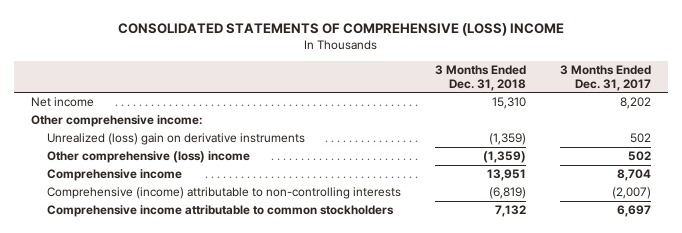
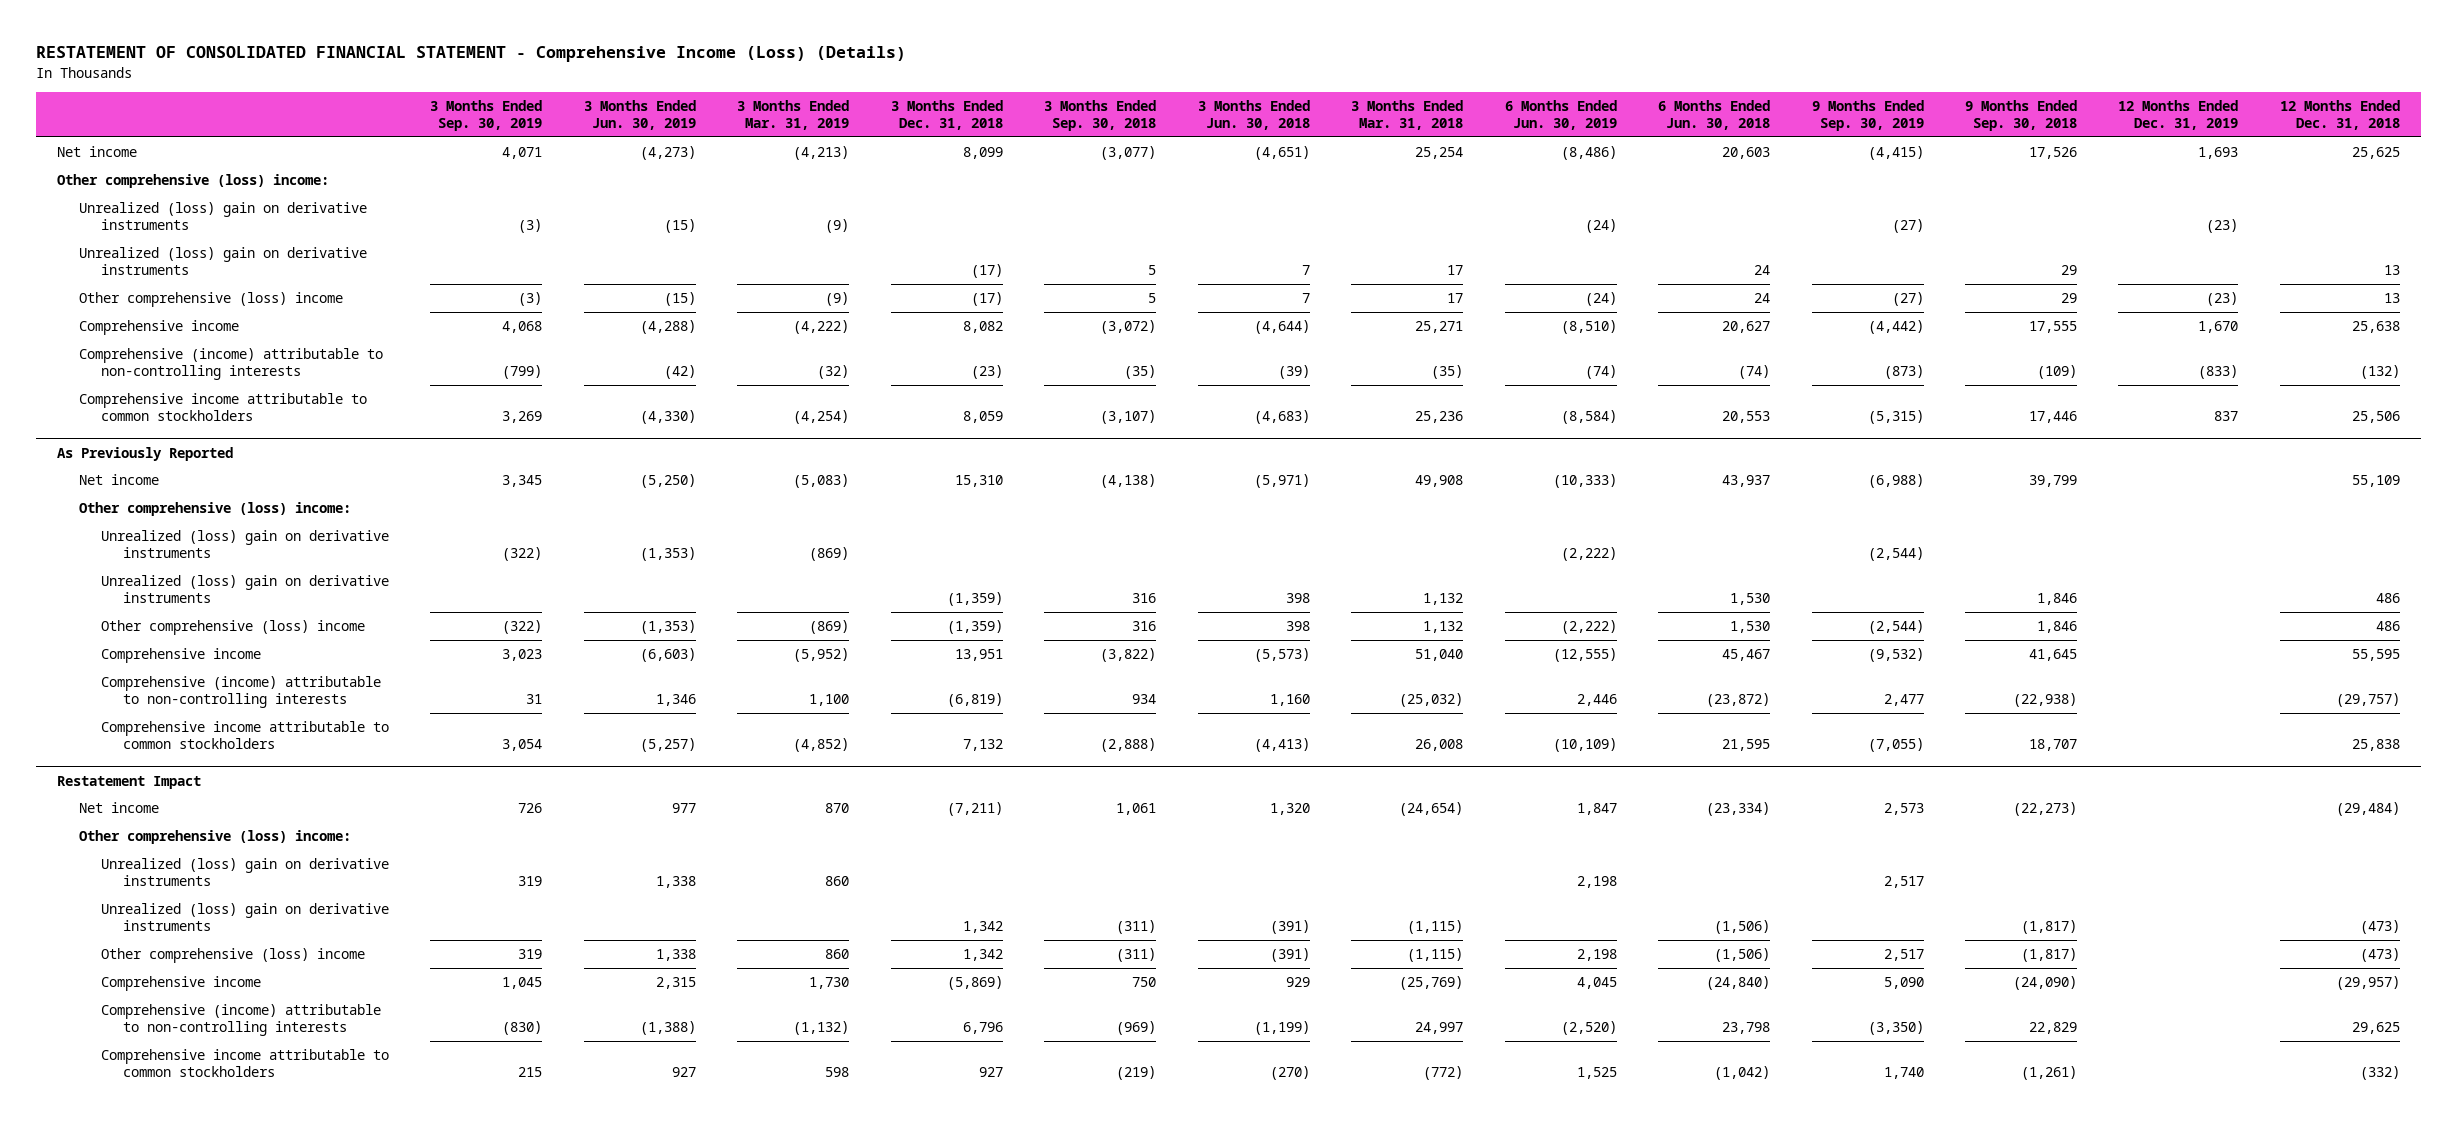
[117,22,564,36] CONSOLIDATED STATEMENTS OF COMPREHENSIVE (LOSS) INCOME -> [36,46,907,63] RESTATEMENT OF CONSOLIDATED FINANCIAL STATEMENT - Comprehensive Income (Loss) (Details)
[559,64,651,91] 3 Months Ended Dec. 31, 2017 -> none
none -> [430,99,543,132] 3 Months Ended Sep. 30, 2019
none -> [583,99,696,131] 3 Months Ended Jun. 30, 2019
none -> [737,99,850,131] 3 Months Ended Mar. 31, 2019
none -> [1044,99,1157,132] 3 Months Ended Sep. 30, 2018
none -> [1197,99,1310,131] 3 Months Ended Jun. 30, 2018
none -> [1351,99,1464,131] 3 Months Ended Mar. 31, 2018
none -> [1504,99,1617,131] 6 Months Ended Jun. 30, 2019
none -> [1658,99,1771,131] 6 Months Ended Jun. 30, 2018
none -> [1811,99,1924,132] 9 Months Ended Sep. 30, 2019
none -> [1964,99,2077,132] 9 Months Ended Sep. 30, 2018
none -> [2118,99,2239,131] 12 Months Ended Dec. 31, 2019
none -> [2279,99,2400,131] 12 Months Ended Dec. 31, 2018
none -> [56,145,137,157] Net income
none -> [56,173,329,188] Other comprehensive (loss) income:
none -> [78,201,367,231] Unrealized (loss) gain on derivative instruments
none -> [78,246,367,276] Unrealized (loss) gain on derivative instruments
none -> [78,291,343,307] Other comprehensive (loss) income
none -> [78,319,239,335] Comprehensive income
none -> [78,347,383,381] Comprehensive (income) attributable to non-controlling interests
none -> [78,392,367,422] Comprehensive income attributable to common stockholders
none -> [56,446,233,461] As Previously Reported
[30,115,202,128] Other comprehensive income: -> [78,501,351,516] Other comprehensive (loss) income:
none -> [100,529,389,559] Unrealized (loss) gain on derivative instruments
none -> [56,775,201,789] Restatement Impact
none -> [78,801,159,813] Net income
none -> [78,829,351,844] Other comprehensive (loss) income:
none -> [100,857,389,887] Unrealized (loss) gain on derivative instruments
none -> [100,902,389,932] Unrealized (loss) gain on derivative instruments
none -> [100,947,365,963] Other comprehensive (loss) income
none -> [100,975,261,991] Comprehensive income
none -> [100,1003,381,1037] Comprehensive (income) attributable to non-controlling interests
none -> [100,1048,389,1078] Comprehensive income attributable to common stockholders

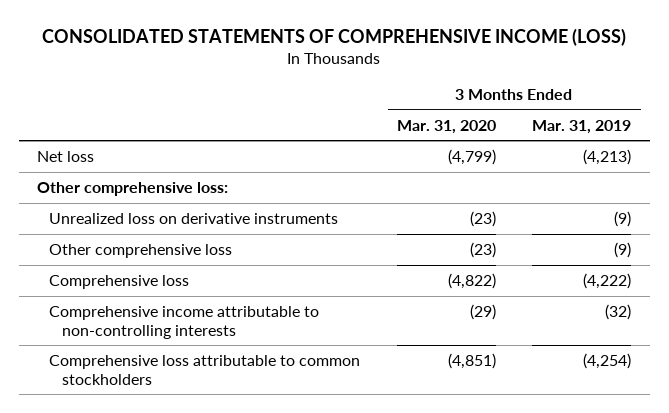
[36,46,907,63] RESTATEMENT OF CONSOLIDATED FINANCIAL STATEMENT - Comprehensive Income (Loss) (Details) -> [42,27,627,46] CONSOLIDATED STATEMENTS OF COMPREHENSIVE INCOME (LOSS)
[430,99,543,132] 3 Months Ended Sep. 30, 2019 -> none
[583,99,696,131] 3 Months Ended Jun. 30, 2019 -> none
[890,99,1003,131] 3 Months Ended Dec. 31, 2018 -> none
[1044,99,1157,132] 3 Months Ended Sep. 30, 2018 -> none
[1197,99,1310,131] 3 Months Ended Jun. 30, 2018 -> none
[1351,99,1464,131] 3 Months Ended Mar. 31, 2018 -> none
[1504,99,1617,131] 6 Months Ended Jun. 30, 2019 -> none
[1658,99,1771,131] 6 Months Ended Jun. 30, 2018 -> none
[1811,99,1924,132] 9 Months Ended Sep. 30, 2019 -> none
[1964,99,2077,132] 9 Months Ended Sep. 30, 2018 -> none
[2118,99,2239,131] 12 Months Ended Dec. 31, 2019 -> none
[2279,99,2400,131] 12 Months Ended Dec. 31, 2018 -> none
none -> [396,119,496,134] Mar. 31, 2020
[78,246,367,276] Unrealized (loss) gain on derivative instruments -> none
[56,446,233,461] As Previously Reported -> none
[78,473,159,485] Net income -> none
[78,501,351,516] Other comprehensive (loss) income: -> none
[100,529,389,559] Unrealized (loss) gain on derivative instruments -> none
[100,574,389,604] Unrealized (loss) gain on derivative instruments -> none
[100,619,365,635] Other comprehensive (loss) income -> none
[100,647,261,663] Comprehensive income -> none
[100,675,381,709] Comprehensive (income) attributable to non-controlling interests -> none
[100,720,389,750] Comprehensive income attributable to common stockholders -> none
[56,775,201,789] Restatement Impact -> none
[78,801,159,813] Net income -> none
[78,829,351,844] Other comprehensive (loss) income: -> none
[100,857,389,887] Unrealized (loss) gain on derivative instruments -> none
[100,902,389,932] Unrealized (loss) gain on derivative instruments -> none
[100,947,365,963] Other comprehensive (loss) income -> none
[100,975,261,991] Comprehensive income -> none
[100,1003,381,1037] Comprehensive (income) attributable to non-controlling interests -> none
[100,1048,389,1078] Comprehensive income attributable to common stockholders -> none
[56,145,137,157] Net income -> [37,150,95,162] Net loss
[56,173,329,188] Other comprehensive (loss) income: -> [37,181,229,196] Other comprehensive loss:
[78,201,367,231] Unrealized (loss) gain on derivative instruments -> [49,212,339,224] Unrealized loss on derivative instruments
[78,291,343,307] Other comprehensive (loss) income -> [49,243,233,258] Other comprehensive loss
[78,319,239,335] Comprehensive income -> [49,274,190,289] Comprehensive loss
[78,347,383,381] Comprehensive (income) attributable to non-controlling interests -> [49,305,320,339] Comprehensive income attributable to non-controlling interests
[78,392,367,422] Comprehensive income attributable to common stockholders -> [49,354,361,385] Comprehensive loss attributable to common stockholders

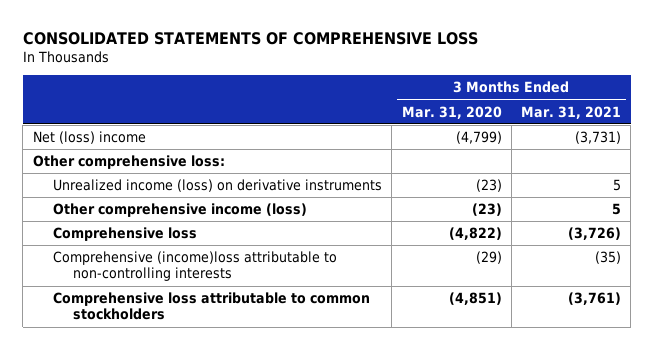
[42,27,627,46] CONSOLIDATED STATEMENTS OF COMPREHENSIVE INCOME (LOSS) -> [22,31,478,45] CONSOLIDATED STATEMENTS OF COMPREHENSIVE LOSS
[532,119,632,134] Mar. 31, 2019 -> none
none -> [521,105,622,119] Mar. 31, 2021
[37,150,95,162] Net loss -> [32,131,146,145] Net (loss) income
[49,212,339,224] Unrealized loss on derivative instruments -> [52,179,382,193] Unrealized income (loss) on derivative instruments
[49,243,233,258] Other comprehensive loss -> [52,203,307,218] Other comprehensive income (loss)
[49,305,320,339] Comprehensive income attributable to non-controlling interests -> [52,251,337,282] Comprehensive (income)loss attributable to non-controlling interests

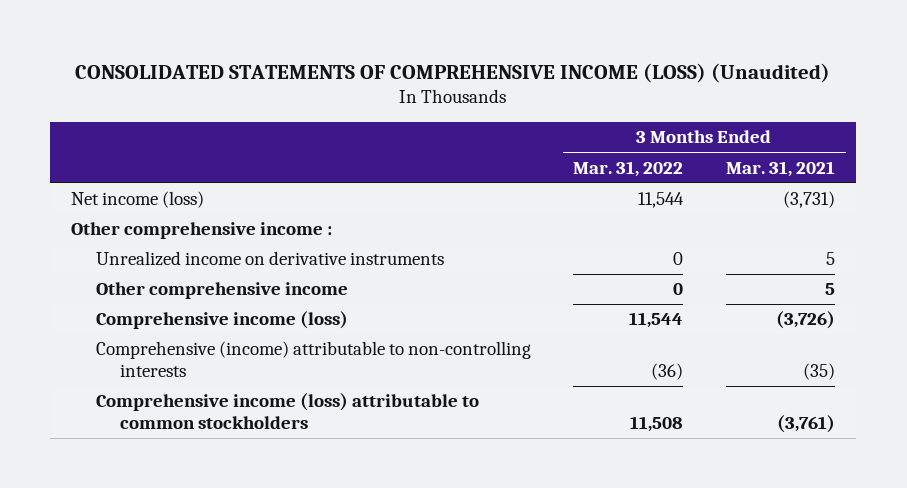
[22,31,478,45] CONSOLIDATED STATEMENTS OF COMPREHENSIVE LOSS -> [75,62,831,83] CONSOLIDATED STATEMENTS OF COMPREHENSIVE INCOME (LOSS) (Unaudited)
[401,105,502,119] Mar. 31, 2020 -> none
none -> [573,160,684,177] Mar. 31, 2022
[32,131,146,145] Net (loss) income -> [71,191,205,209] Net income (loss)
[32,155,225,170] Other comprehensive loss: -> [71,222,333,240] Other comprehensive income :
[52,179,382,193] Unrealized income (loss) on derivative instruments -> [95,251,444,267] Unrealized income on derivative instruments
[52,203,307,218] Other comprehensive income (loss) -> [95,282,348,300] Other comprehensive income
[52,227,197,242] Comprehensive loss -> [95,311,348,330] Comprehensive income (loss)
[52,251,337,282] Comprehensive (income)loss attributable to non-controlling interests -> [95,341,531,377] Comprehensive (income) attributable to non-controlling interests
[52,292,370,321] Comprehensive loss attributable to common stockholders -> [95,393,479,429] Comprehensive income (loss) attributable to common stockholders

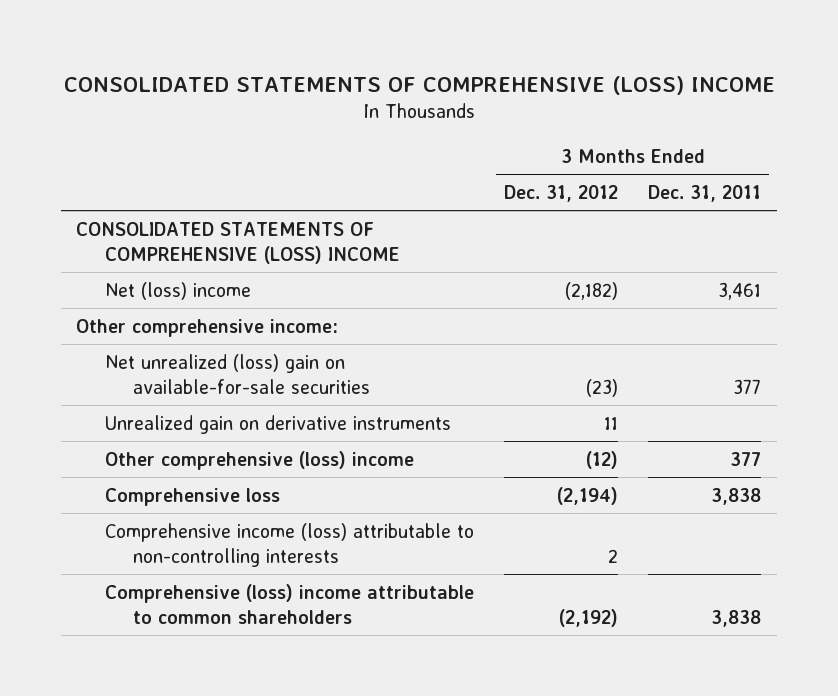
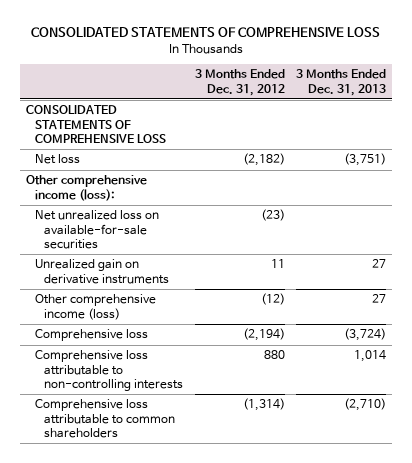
[63,75,775,95] CONSOLIDATED STATEMENTS OF COMPREHENSIVE (LOSS) INCOME -> [31,27,381,38] CONSOLIDATED STATEMENTS OF COMPREHENSIVE LOSS
[648,184,762,202] Dec. 31, 2011 -> none
none -> [296,69,387,96] 3 Months Ended Dec. 31, 2013
[76,221,400,264] CONSOLIDATED STATEMENTS OF COMPREHENSIVE (LOSS) INCOME -> [25,105,166,143] CONSOLIDATED STATEMENTS OF COMPREHENSIVE LOSS
[104,281,251,300] Net (loss) income -> [34,154,80,165] Net loss
[76,318,339,337] Other comprehensive income: -> [25,175,147,201] Other comprehensive income (loss):
[104,353,371,394] Net unrealized (loss) gain on available-for-sale securities -> [34,210,159,249] Net unrealized loss on available-for-sale securities
[104,450,414,470] Other comprehensive (loss) income -> [34,294,156,320] Other comprehensive income (loss)
[104,522,474,567] Comprehensive income (loss) attributable to non-controlling interests -> [34,350,184,391] Comprehensive loss attributable to non-controlling interests
[608,548,619,563] 2 -> [263,350,285,360] 880
[104,583,474,624] Comprehensive (loss) income attributable to common shareholders -> [34,399,176,438] Comprehensive loss attributable to common shareholders
[559,608,619,627] (2,192) -> [242,398,285,412] (1,314)

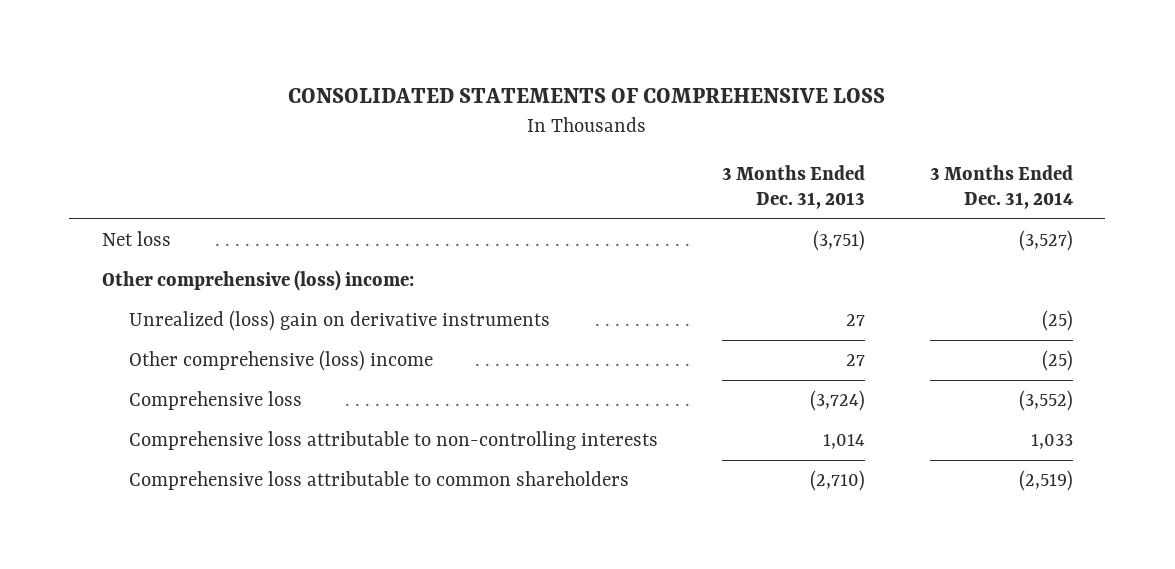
[194,69,285,96] 3 Months Ended Dec. 31, 2012 -> none
none -> [929,164,1073,209] 3 Months Ended Dec. 31, 2014
[25,105,166,143] CONSOLIDATED STATEMENTS OF COMPREHENSIVE LOSS -> none
[34,210,159,249] Net unrealized loss on available-for-sale securities -> none
[25,175,147,201] Other comprehensive income (loss): -> [101,270,414,292] Other comprehensive (loss) income:
[34,259,170,284] Unrealized gain on derivative instruments -> [128,310,550,332] Unrealized (loss) gain on derivative instruments
[34,294,156,320] Other comprehensive income (loss) -> [128,350,433,372] Other comprehensive (loss) income

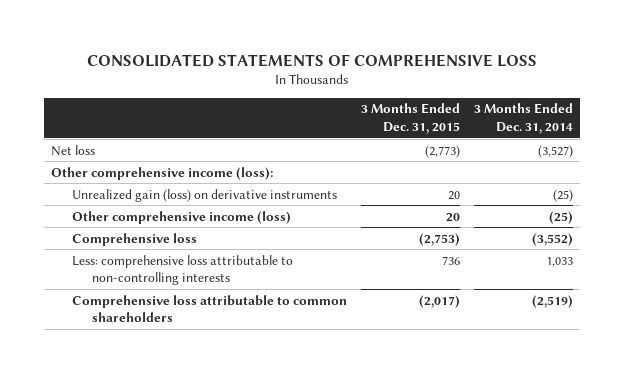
[722,164,866,209] 3 Months Ended Dec. 31, 2013 -> none
none -> [360,103,460,135] 3 Months Ended Dec. 31, 2015
[101,270,414,292] Other comprehensive (loss) income: -> [51,166,274,180] Other comprehensive income (loss):
[128,310,550,332] Unrealized (loss) gain on derivative instruments -> [71,188,337,202] Unrealized gain (loss) on derivative instruments
[128,350,433,372] Other comprehensive (loss) income -> [71,210,291,224] Other comprehensive income (loss)
[128,431,658,451] Comprehensive loss attributable to non-controlling interests -> [71,254,293,286] Less: comprehensive loss attributable to non-controlling interests

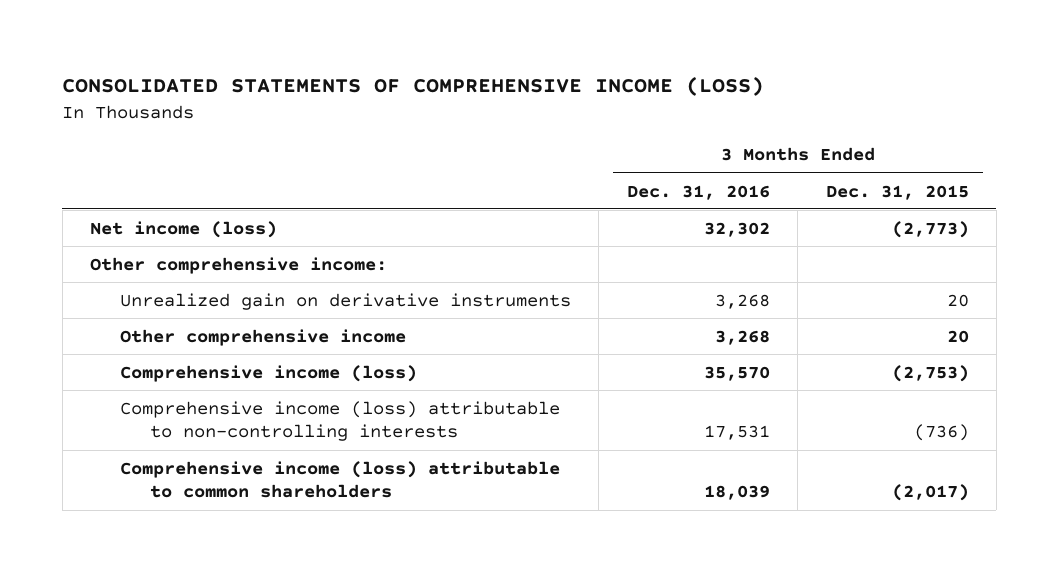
[87,53,538,67] CONSOLIDATED STATEMENTS OF COMPREHENSIVE LOSS -> [62,75,765,96] CONSOLIDATED STATEMENTS OF COMPREHENSIVE INCOME (LOSS)
[473,103,573,135] 3 Months Ended Dec. 31, 2014 -> none
none -> [626,184,770,200] Dec. 31, 2016
[51,144,96,156] Net loss -> [89,220,277,238] Net income (loss)
[51,166,274,180] Other comprehensive income (loss): -> [89,256,387,274] Other comprehensive income:
[71,188,337,202] Unrealized gain (loss) on derivative instruments -> [120,292,572,310] Unrealized gain on derivative instruments
[71,210,291,224] Other comprehensive income (loss) -> [120,328,407,346] Other comprehensive income
[71,232,197,246] Comprehensive loss -> [120,364,418,382] Comprehensive income (loss)
[71,254,293,286] Less: comprehensive loss attributable to non-controlling interests -> [120,400,561,442] Comprehensive income (loss) attributable to non-controlling interests
[441,255,460,265] 736 -> [913,424,969,442] (736)
[71,294,347,323] Comprehensive loss attributable to common shareholders -> [120,460,561,499] Comprehensive income (loss) attributable to common shareholders

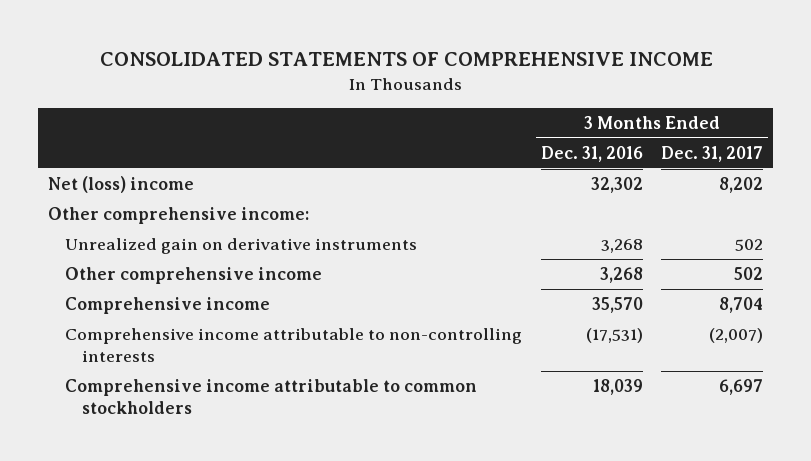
[62,75,765,96] CONSOLIDATED STATEMENTS OF COMPREHENSIVE INCOME (LOSS) -> [99,51,713,66] CONSOLIDATED STATEMENTS OF COMPREHENSIVE INCOME
[825,184,969,200] Dec. 31, 2015 -> none
none -> [661,145,764,162] Dec. 31, 2017
[89,220,277,238] Net income (loss) -> [47,176,194,194] Net (loss) income
[120,364,418,382] Comprehensive income (loss) -> [65,297,271,315] Comprehensive income
[120,400,561,442] Comprehensive income (loss) attributable to non-controlling interests -> [65,328,523,363] Comprehensive income attributable to non-controlling interests
[703,425,770,441] 17,531 -> [585,328,643,344] (17,531)
[120,460,561,499] Comprehensive income (loss) attributable to common shareholders -> [65,379,478,415] Comprehensive income attributable to common stockholders

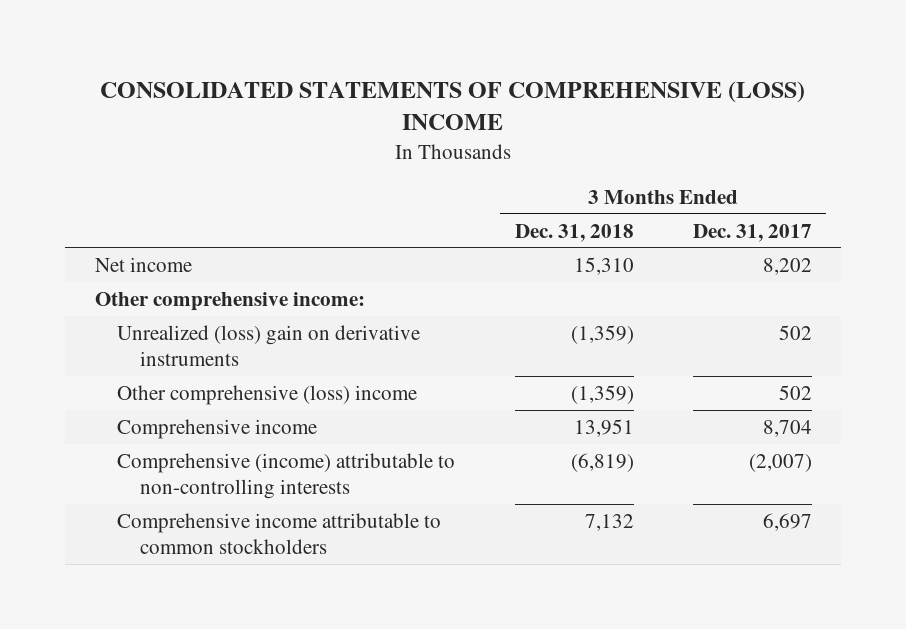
[99,51,713,66] CONSOLIDATED STATEMENTS OF COMPREHENSIVE INCOME -> [100,80,806,131] CONSOLIDATED STATEMENTS OF COMPREHENSIVE (LOSS) INCOME
[540,145,643,162] Dec. 31, 2016 -> none
none -> [514,223,634,242] Dec. 31, 2018
[47,176,194,194] Net (loss) income -> [94,256,192,272] Net income
[65,238,418,255] Unrealized gain on derivative instruments -> [117,324,421,367] Unrealized (loss) gain on derivative instruments
[65,267,323,285] Other comprehensive income -> [117,384,418,405] Other comprehensive (loss) income
[65,328,523,363] Comprehensive income attributable to non-controlling interests -> [117,452,456,500] Comprehensive (income) attributable to non-controlling interests

